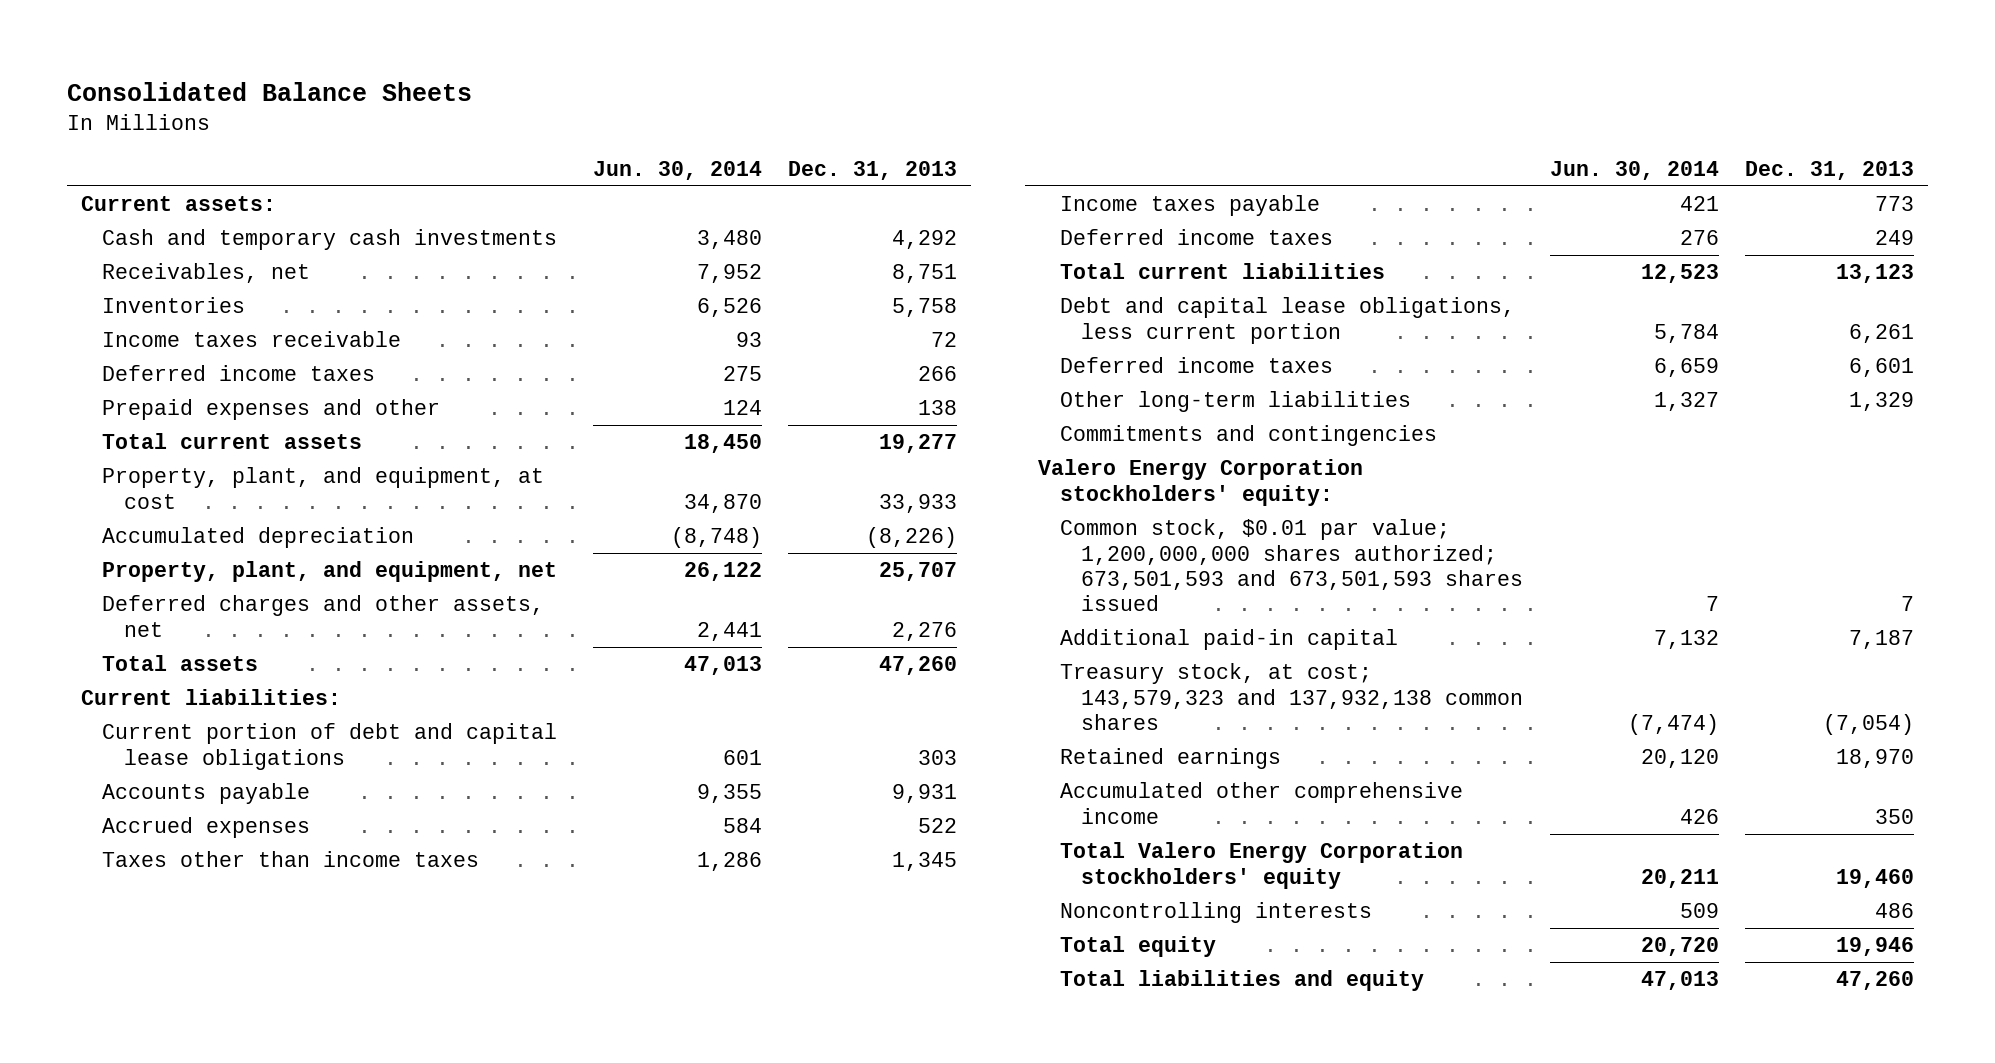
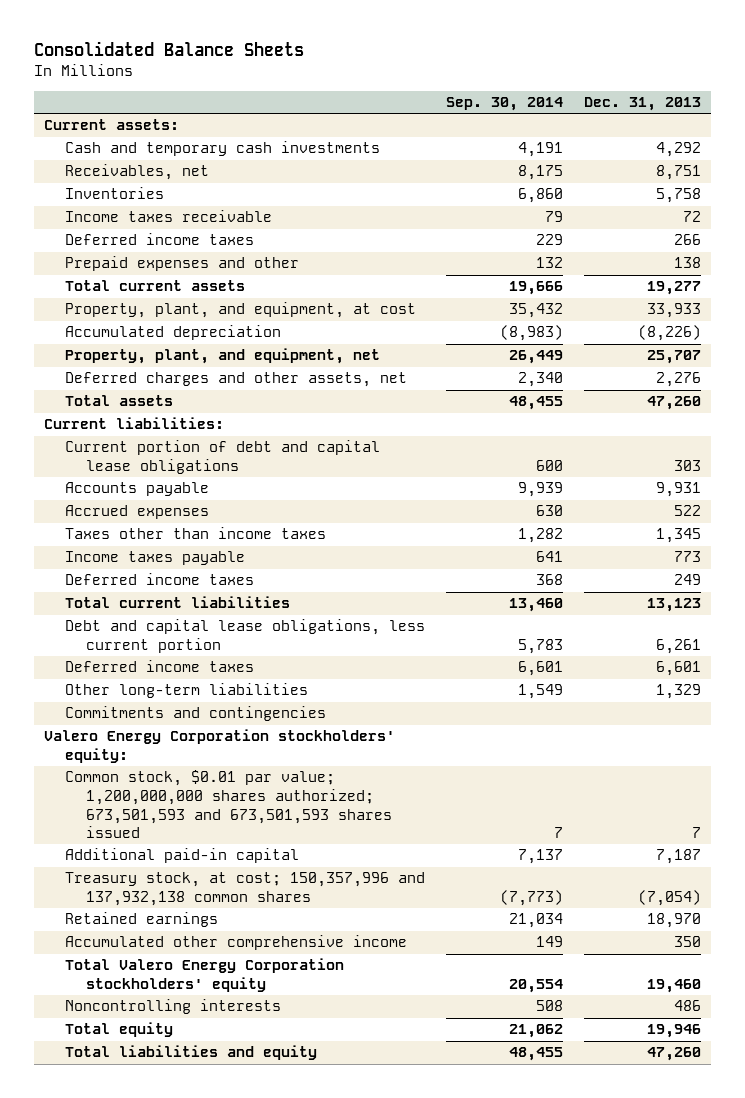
[592,160,762,180] Jun. 30, 2014 -> none
none -> [445,97,563,112] Sep. 30, 2014
[1059,663,1524,731] Treasury stock, at cost; 143,579,323 and 137,932,138 common shares -> [65,872,426,907] Treasury stock, at cost; 150,357,996 and 137,932,138 common shares

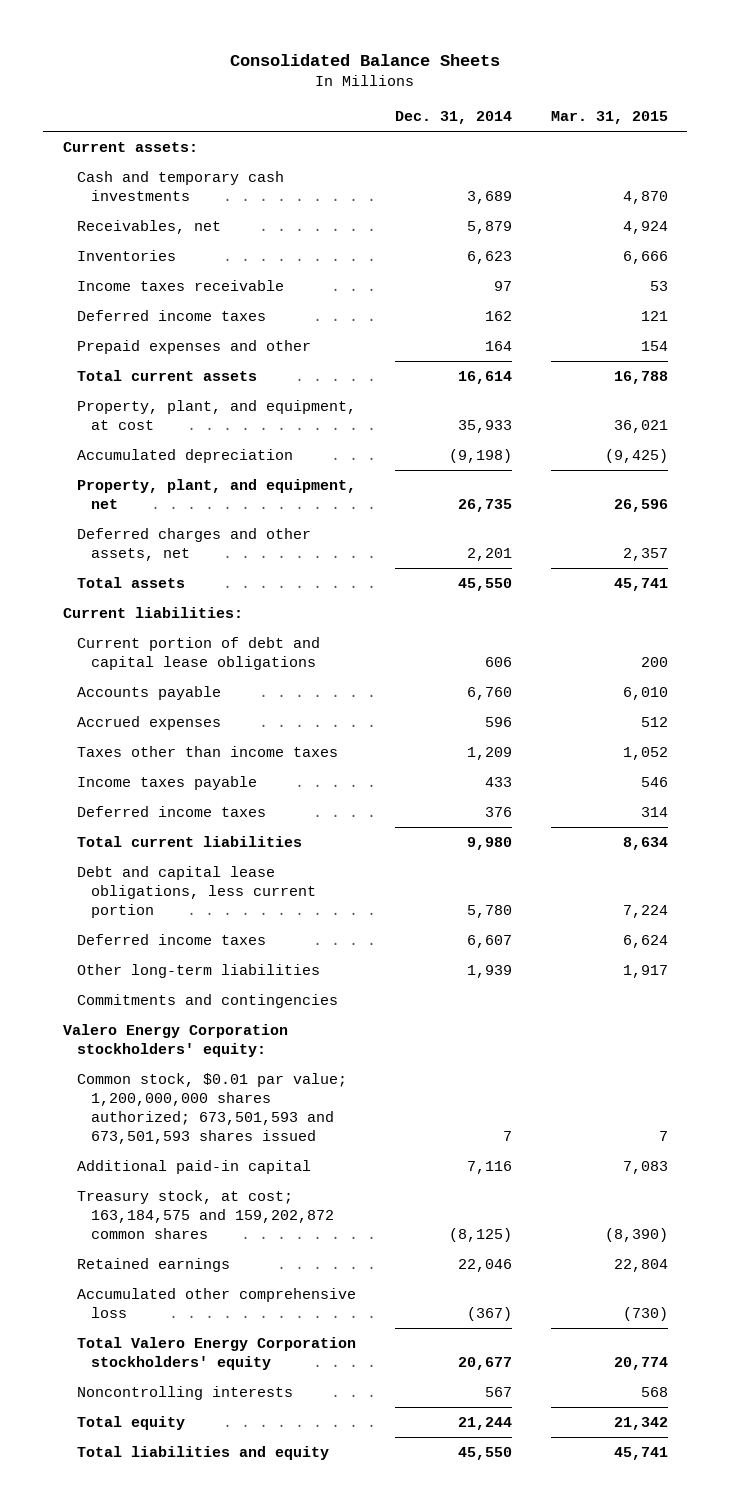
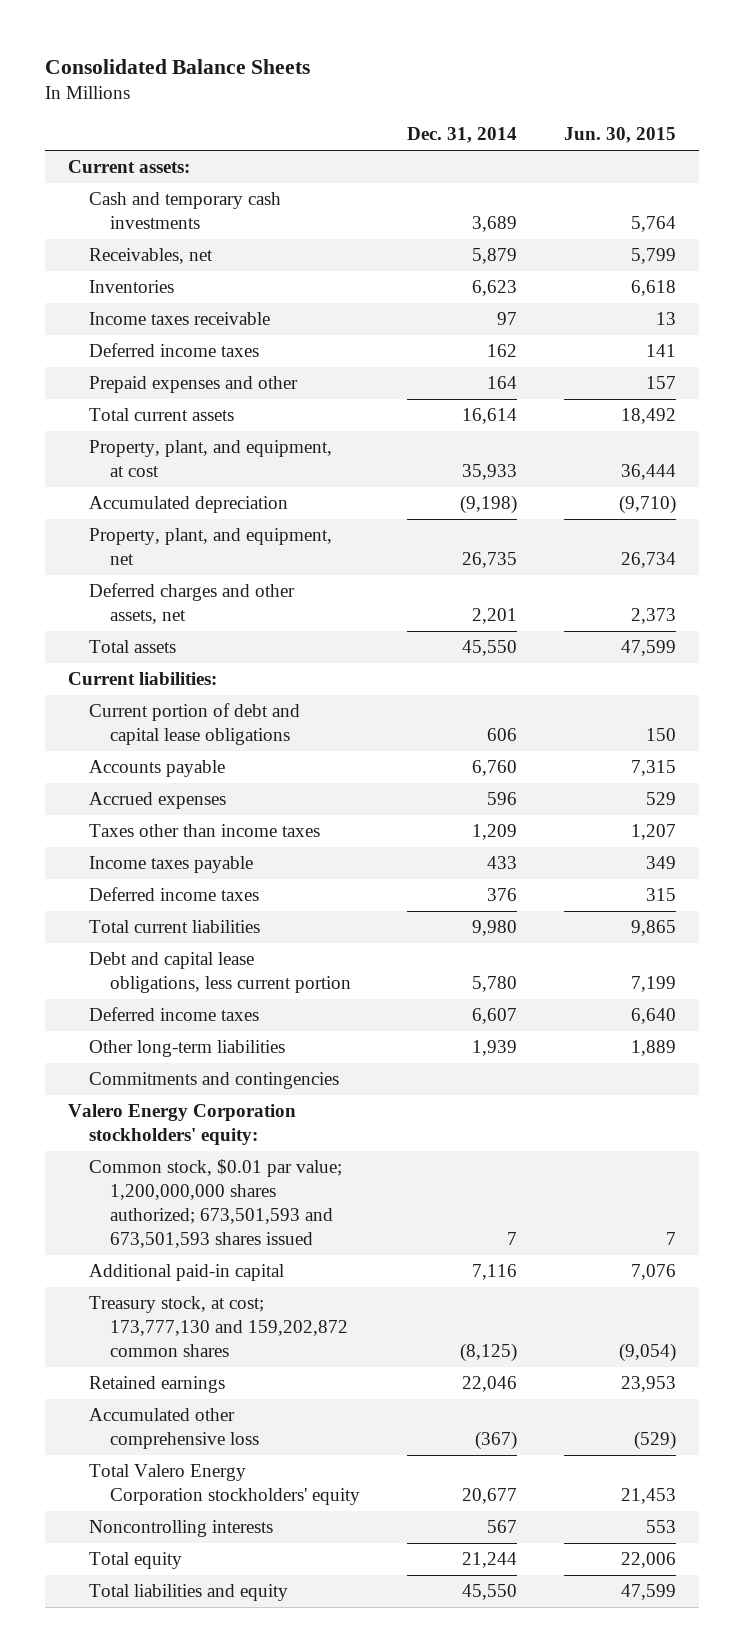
[550,111,668,125] Mar. 31, 2015 -> none
none -> [563,127,676,144] Jun. 30, 2015
[77,1189,335,1239] Treasury stock, at cost; 163,184,575 and 159,202,872 common shares -> [89,1296,349,1358] Treasury stock, at cost; 173,777,130 and 159,202,872 common shares

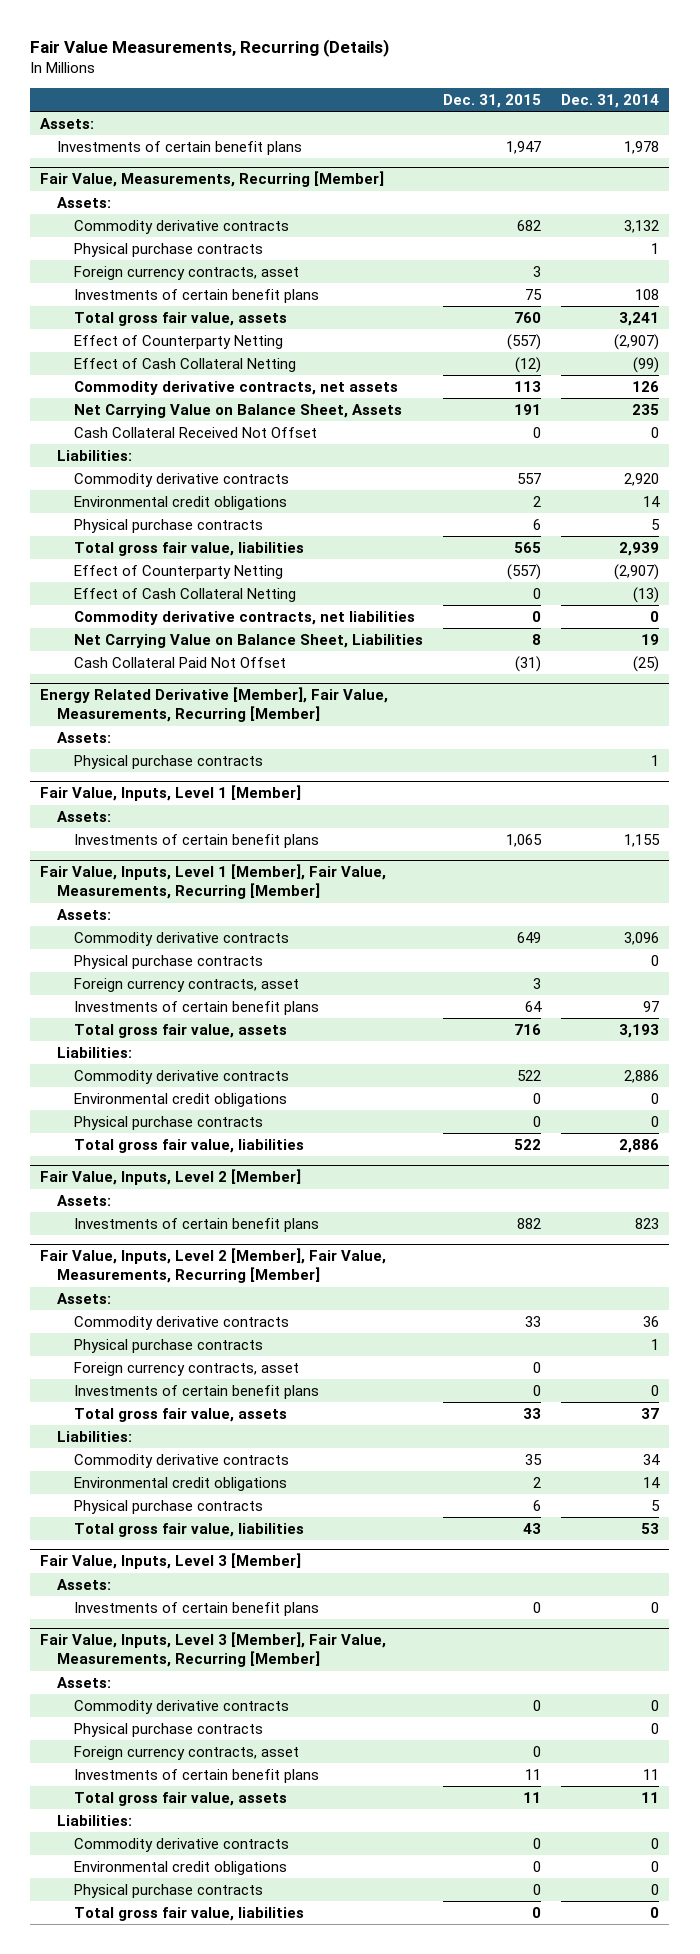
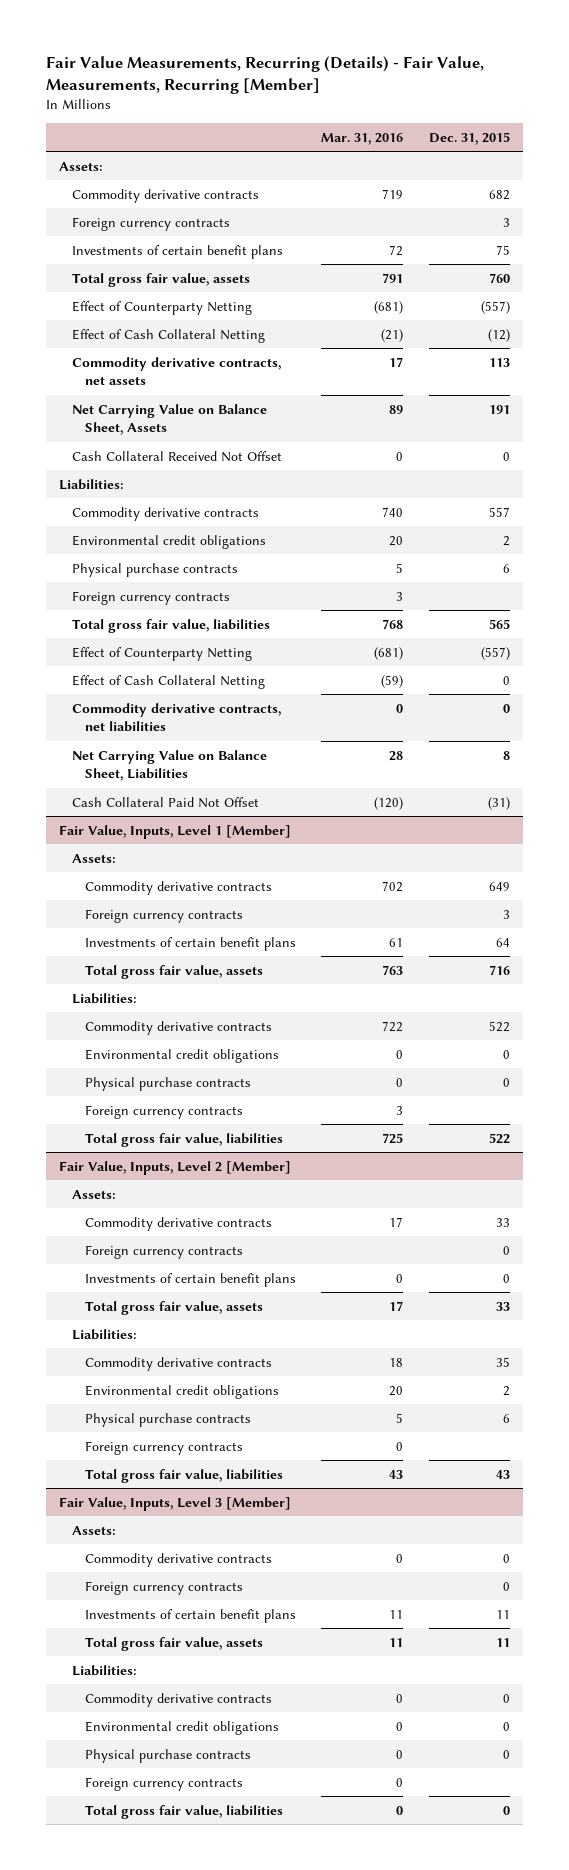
[30,39,390,58] Fair Value Measurements, Recurring (Details) -> [45,55,484,94] Fair Value Measurements, Recurring (Details) - Fair Value, Measurements, Recurring [Member]
[561,93,660,108] Dec. 31, 2014 -> none
none -> [321,132,404,145] Mar. 31, 2016
[57,140,303,155] Investments of certain benefit plans -> none
[40,171,385,188] Fair Value, Measurements, Recurring [Member] -> none
[57,196,112,208] Assets: -> none
[74,242,264,257] Physical purchase contracts -> none
[74,265,300,280] Foreign currency contracts, asset -> [71,216,230,231] Foreign currency contracts
none -> [71,590,230,605] Foreign currency contracts
[40,687,389,723] Energy Related Derivative [Member], Fair Value, Measurements, Recurring [Member] -> none
[57,731,112,743] Assets: -> none
[74,754,264,769] Physical purchase contracts -> none
[74,833,320,848] Investments of certain benefit plans -> none
[40,864,387,900] Fair Value, Inputs, Level 1 [Member], Fair Value, Measurements, Recurring [Member] -> none
[57,908,112,920] Assets: -> none
[74,954,264,969] Physical purchase contracts -> none
[74,977,300,992] Foreign currency contracts, asset -> [84,908,243,923] Foreign currency contracts
none -> [84,1104,243,1119] Foreign currency contracts
[74,1217,320,1232] Investments of certain benefit plans -> none
[40,1248,387,1284] Fair Value, Inputs, Level 2 [Member], Fair Value, Measurements, Recurring [Member] -> none
[57,1292,112,1304] Assets: -> none
[74,1338,264,1353] Physical purchase contracts -> none
[74,1361,300,1376] Foreign currency contracts, asset -> [84,1244,243,1259] Foreign currency contracts
none -> [84,1440,243,1455] Foreign currency contracts
[74,1601,320,1616] Investments of certain benefit plans -> none
[40,1632,387,1668] Fair Value, Inputs, Level 3 [Member], Fair Value, Measurements, Recurring [Member] -> none
[57,1676,112,1688] Assets: -> none
[74,1722,264,1737] Physical purchase contracts -> none
[74,1745,300,1760] Foreign currency contracts, asset -> [84,1580,243,1595] Foreign currency contracts
none -> [84,1776,243,1791] Foreign currency contracts

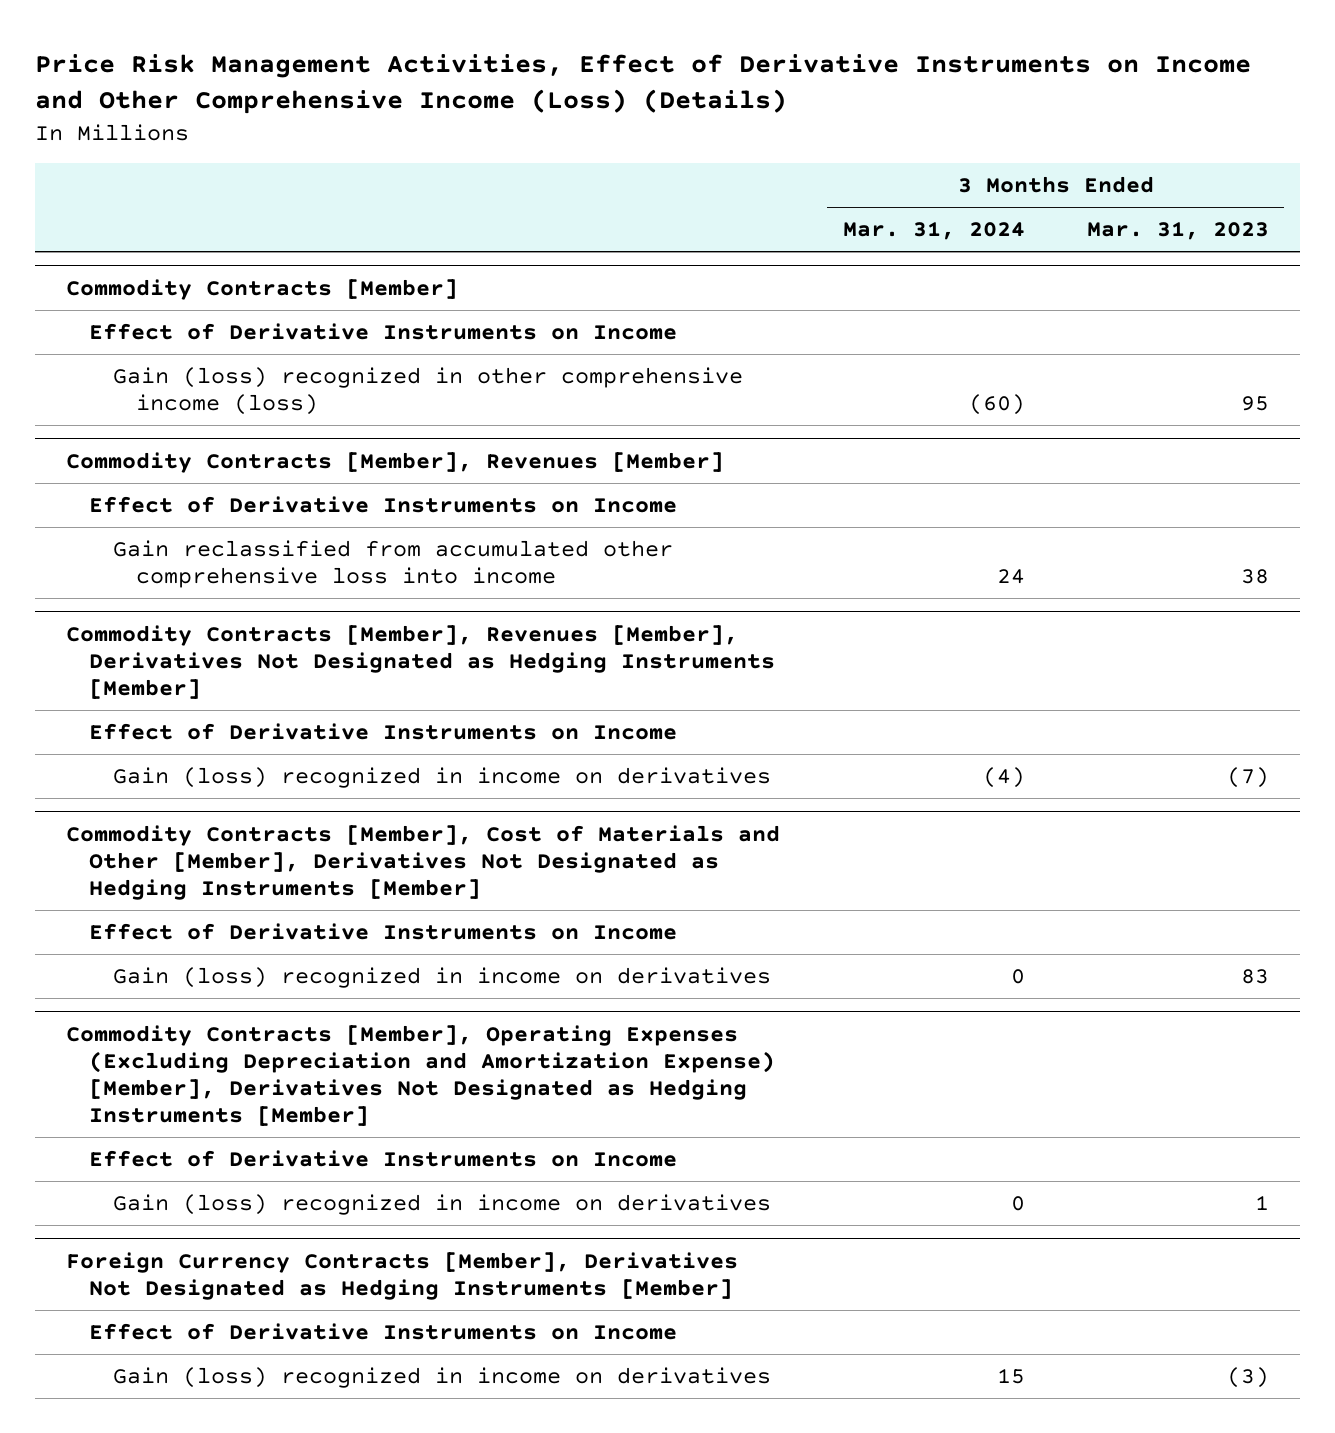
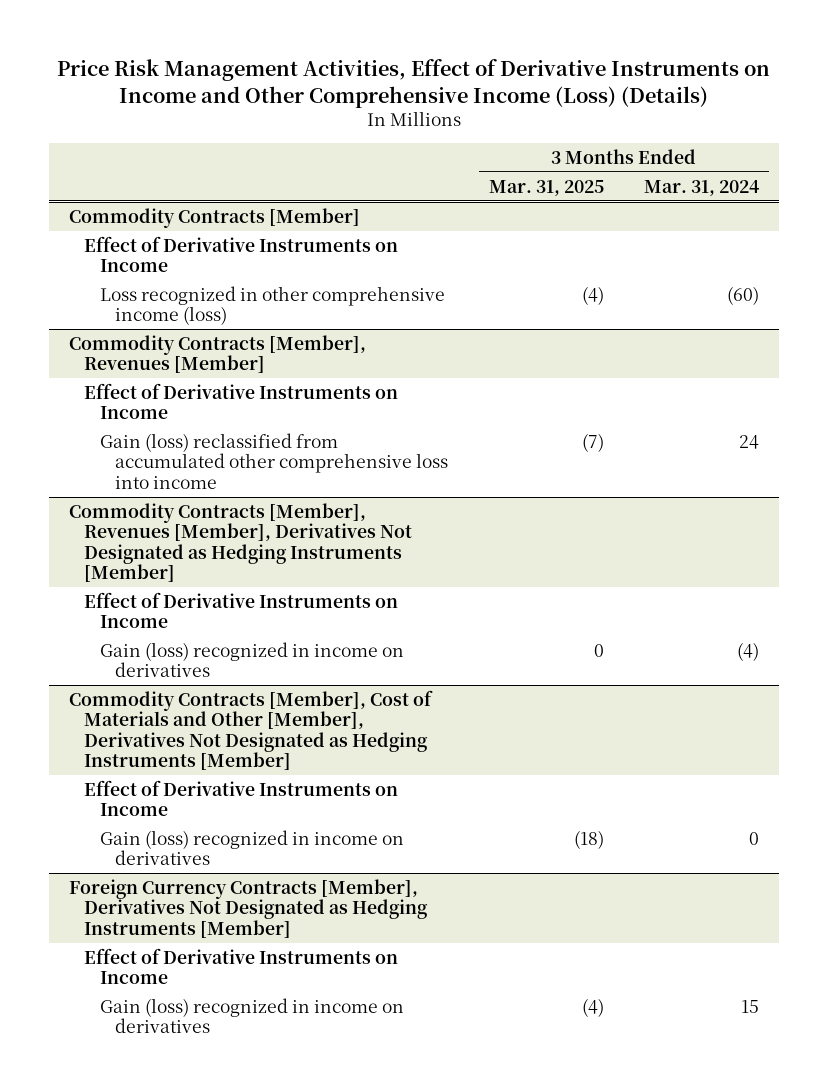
[1086,221,1269,241] Mar. 31, 2023 -> none
none -> [488,179,604,196] Mar. 31, 2025
[112,366,743,416] Gain (loss) recognized in other comprehensive income (loss) -> [99,285,445,326] Loss recognized in other comprehensive income (loss)
[112,539,673,589] Gain reclassified from accumulated other comprehensive loss into income -> [99,432,449,489] Gain (loss) reclassified from accumulated other comprehensive loss into income
[66,1024,776,1127] Commodity Contracts [Member], Operating Expenses (Excluding Depreciation and Amortization Expense) [Member], Derivatives Not Designated as Hedging Instruments [Member] -> none
[89,1149,678,1167] Effect of Derivative Instruments on Income -> none
[112,1193,771,1215] Gain (loss) recognized in income on derivatives -> none

